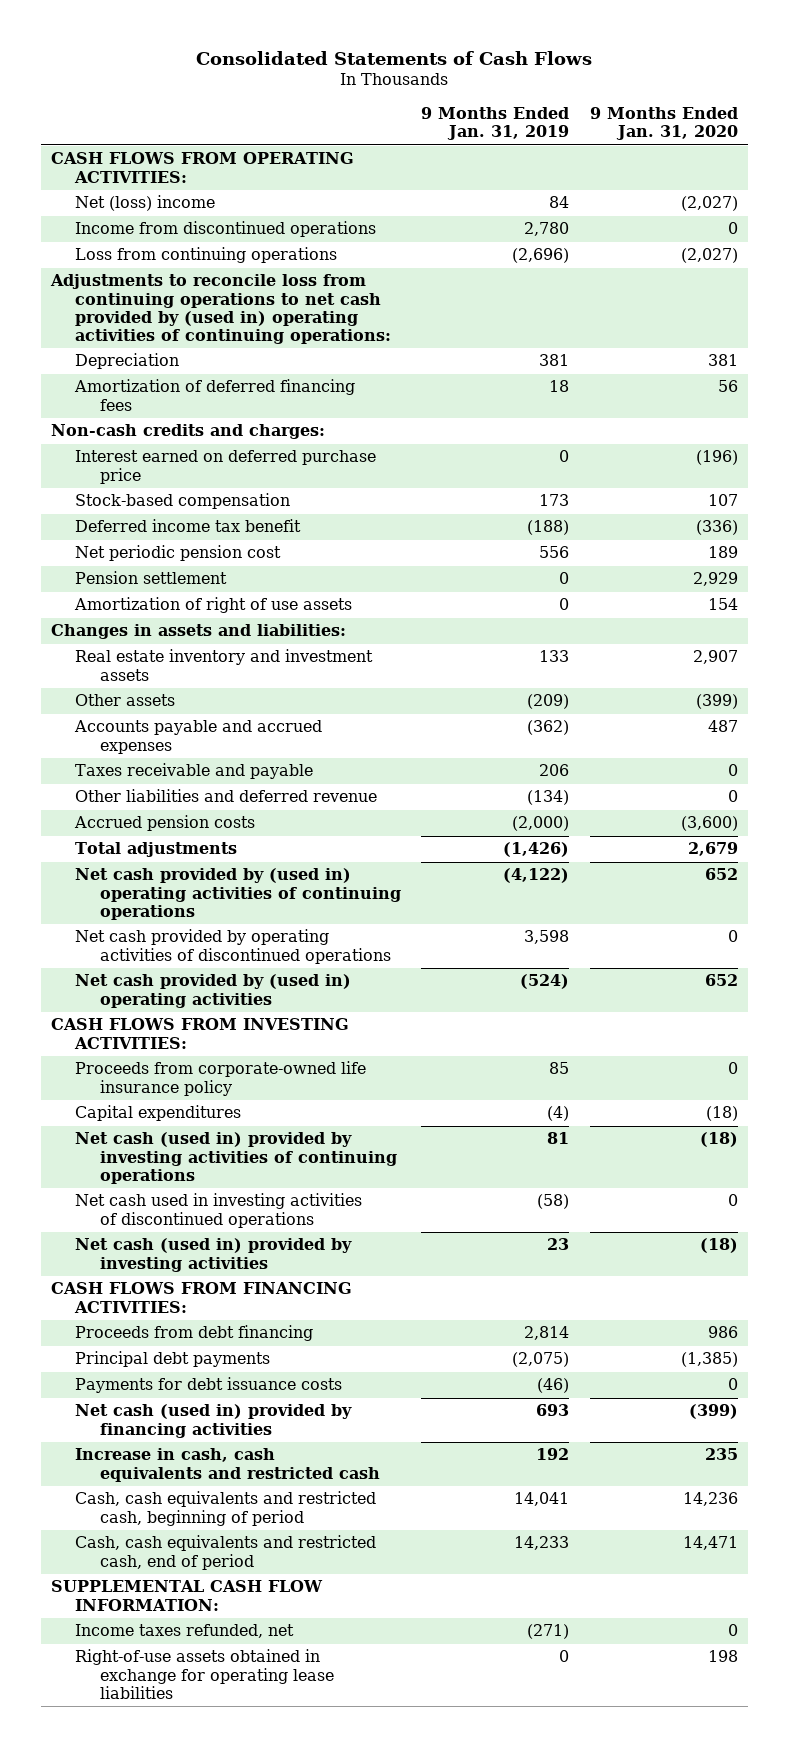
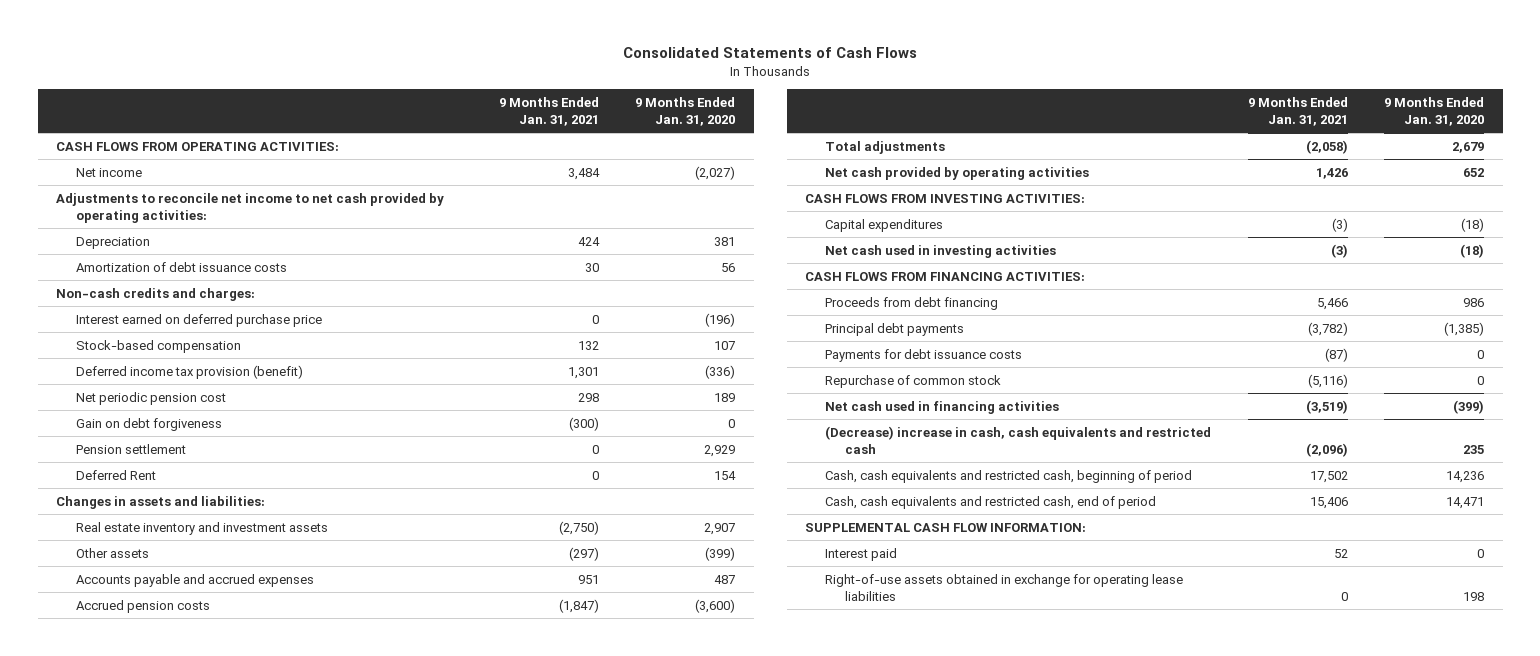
[421,107,570,141] 9 Months Ended Jan. 31, 2019 -> none
none -> [498,96,599,126] 9 Months Ended Jan. 31, 2021
[75,221,377,238] Income from discontinued operations -> none
[75,247,338,264] Loss from continuing operations -> none
[75,195,216,212] Net (loss) income -> [76,167,143,177] Net income
[49,274,392,344] Adjustments to reconcile loss from continuing operations to net cash provided by (used in) operating activities of continuing operations: -> [55,192,444,223] Adjustments to reconcile net income to net cash provided by operating activities:
[74,379,356,411] Amortization of deferred financing fees -> [76,261,288,272] Amortization of debt issuance costs
[75,519,302,533] Deferred income tax benefit -> [76,364,304,379] Deferred income tax provision (benefit)
none -> [76,417,223,431] Gain on debt forgiveness
[74,597,353,614] Amortization of right of use assets -> [76,469,157,480] Deferred Rent
[75,763,314,780] Taxes receivable and payable -> none
[75,789,378,803] Other liabilities and deferred revenue -> none
[75,868,401,920] Net cash provided by (used in) operating activities of continuing operations -> none
[75,929,391,964] Net cash provided by operating activities of discontinued operations -> none
[75,974,352,1008] Net cash provided by (used in) operating activities -> [824,166,1089,180] Net cash provided by operating activities
[75,1061,367,1096] Proceeds from corporate-owned life insurance policy -> none
[75,1132,397,1184] Net cash (used in) provided by investing activities of continuing operations -> none
[75,1193,363,1228] Net cash used in investing activities of discontinued operations -> none
[75,1238,353,1272] Net cash (used in) provided by investing activities -> [824,244,1056,258] Net cash used in investing activities
none -> [824,374,1001,388] Repurchase of common stock
[75,1404,353,1438] Net cash (used in) provided by financing activities -> [824,400,1059,414] Net cash used in financing activities
[75,1448,380,1482] Increase in cash, cash equivalents and restricted cash -> [824,425,1211,454] (Decrease) increase in cash, cash equivalents and restricted cash
[75,1624,295,1639] Income taxes refunded, net -> none
none -> [824,547,897,561] Interest paid

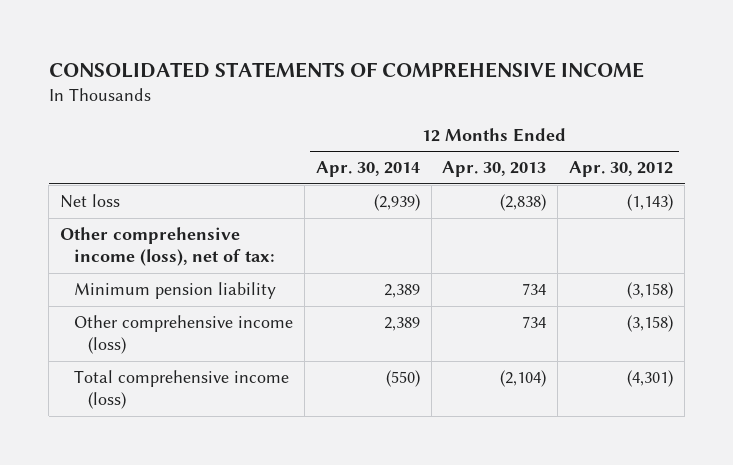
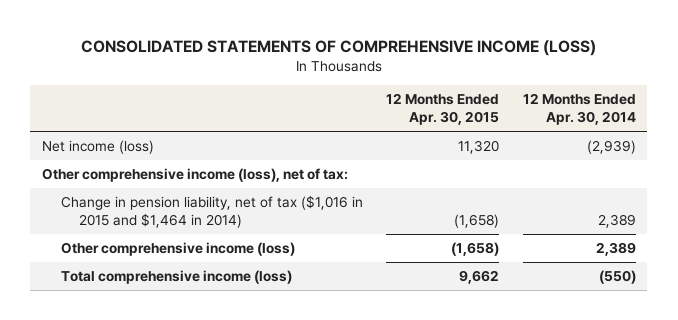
[48,61,644,78] CONSOLIDATED STATEMENTS OF COMPREHENSIVE INCOME -> [80,39,596,56] CONSOLIDATED STATEMENTS OF COMPREHENSIVE INCOME (LOSS)
[442,161,547,178] Apr. 30, 2013 -> none
[569,161,674,178] Apr. 30, 2012 -> none
none -> [386,92,500,125] 12 Months Ended Apr. 30, 2015
[60,194,121,209] Net loss -> [42,140,155,155] Net income (loss)
[73,282,276,300] Minimum pension liability -> [60,195,363,229] Change in pension liability, net of tax ($1,016 in 2015 and $1,464 in 2014)

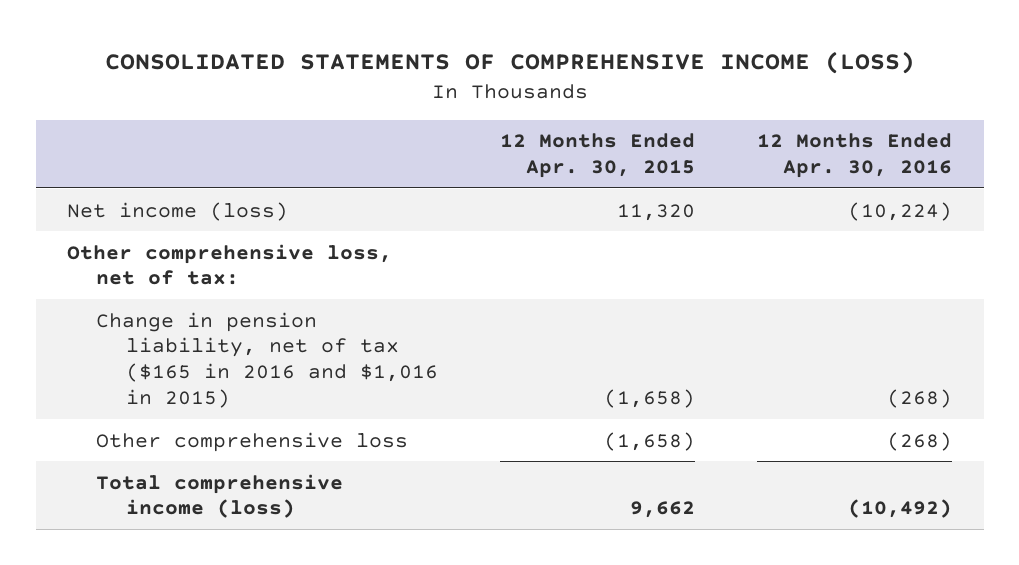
[522,92,636,125] 12 Months Ended Apr. 30, 2014 -> none
none -> [757,133,953,179] 12 Months Ended Apr. 30, 2016
[42,168,349,183] Other comprehensive income (loss), net of tax: -> [66,243,392,286] Other comprehensive loss, net of tax:
[60,195,363,229] Change in pension liability, net of tax ($1,016 in 2015 and $1,464 in 2014) -> [96,311,438,408] Change in pension liability, net of tax ($165 in 2016 and $1,016 in 2015)
[60,242,295,257] Other comprehensive income (loss) -> [96,431,409,452] Other comprehensive loss

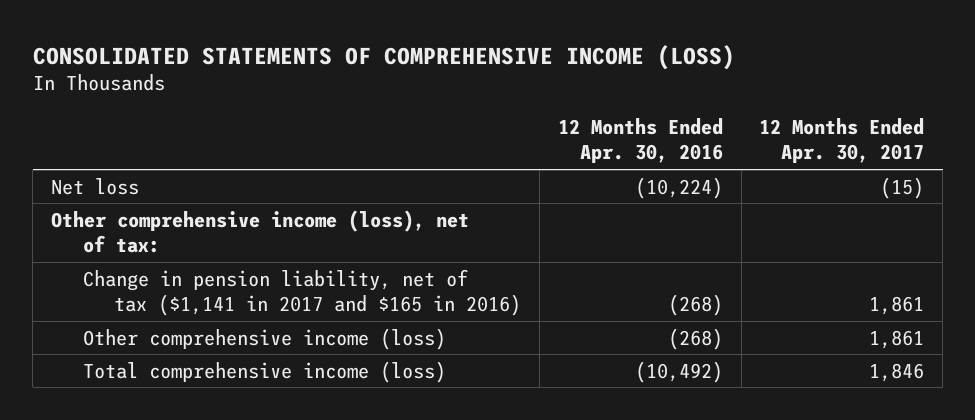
[500,133,696,179] 12 Months Ended Apr. 30, 2015 -> none
none -> [759,117,925,164] 12 Months Ended Apr. 30, 2017
[66,201,288,221] Net income (loss) -> [51,177,140,195] Net loss
[66,243,392,286] Other comprehensive loss, net of tax: -> [51,209,470,254] Other comprehensive income (loss), net of tax:
[96,311,438,408] Change in pension liability, net of tax ($165 in 2016 and $1,016 in 2015) -> [82,268,522,317] Change in pension liability, net of tax ($1,141 in 2017 and $165 in 2016)
[96,431,409,452] Other comprehensive loss -> [82,327,446,350] Other comprehensive income (loss)

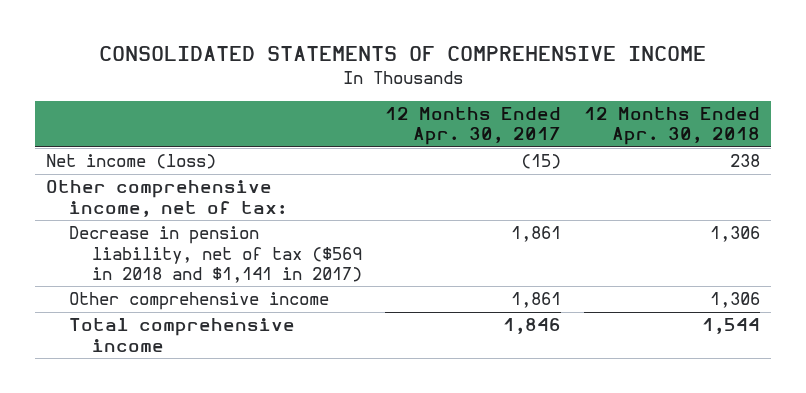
[32,44,735,70] CONSOLIDATED STATEMENTS OF COMPREHENSIVE INCOME (LOSS) -> [98,45,706,61] CONSOLIDATED STATEMENTS OF COMPREHENSIVE INCOME
[557,117,723,164] 12 Months Ended Apr. 30, 2016 -> none
none -> [583,107,760,146] 12 Months Ended Apr. 30, 2018
[51,177,140,195] Net loss -> [46,154,217,170] Net income (loss)
[51,209,470,254] Other comprehensive income (loss), net of tax: -> [46,180,287,217] Other comprehensive income, net of tax:
[82,268,522,317] Change in pension liability, net of tax ($1,141 in 2017 and $165 in 2016) -> [68,226,362,283] Decrease in pension liability, net of tax ($569 in 2018 and $1,141 in 2017)
[82,327,446,350] Other comprehensive income (loss) -> [68,292,329,311] Other comprehensive income
[82,360,446,383] Total comprehensive income (loss) -> [68,318,295,352] Total comprehensive income

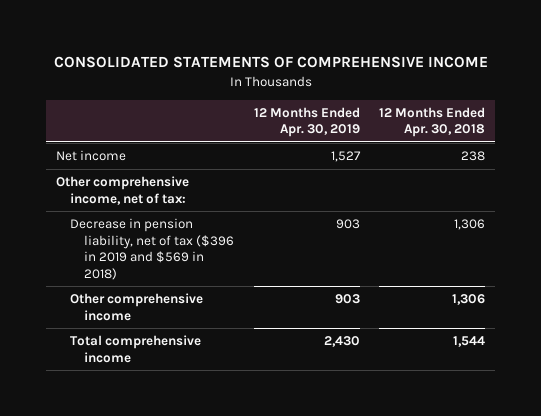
[384,107,561,146] 12 Months Ended Apr. 30, 2017 -> none
none -> [253,106,360,138] 12 Months Ended Apr. 30, 2019
[46,154,217,170] Net income (loss) -> [56,150,127,162] Net income
[68,226,362,283] Decrease in pension liability, net of tax ($569 in 2018 and $1,141 in 2017) -> [70,218,235,280] Decrease in pension liability, net of tax ($396 in 2019 and $569 in 2018)

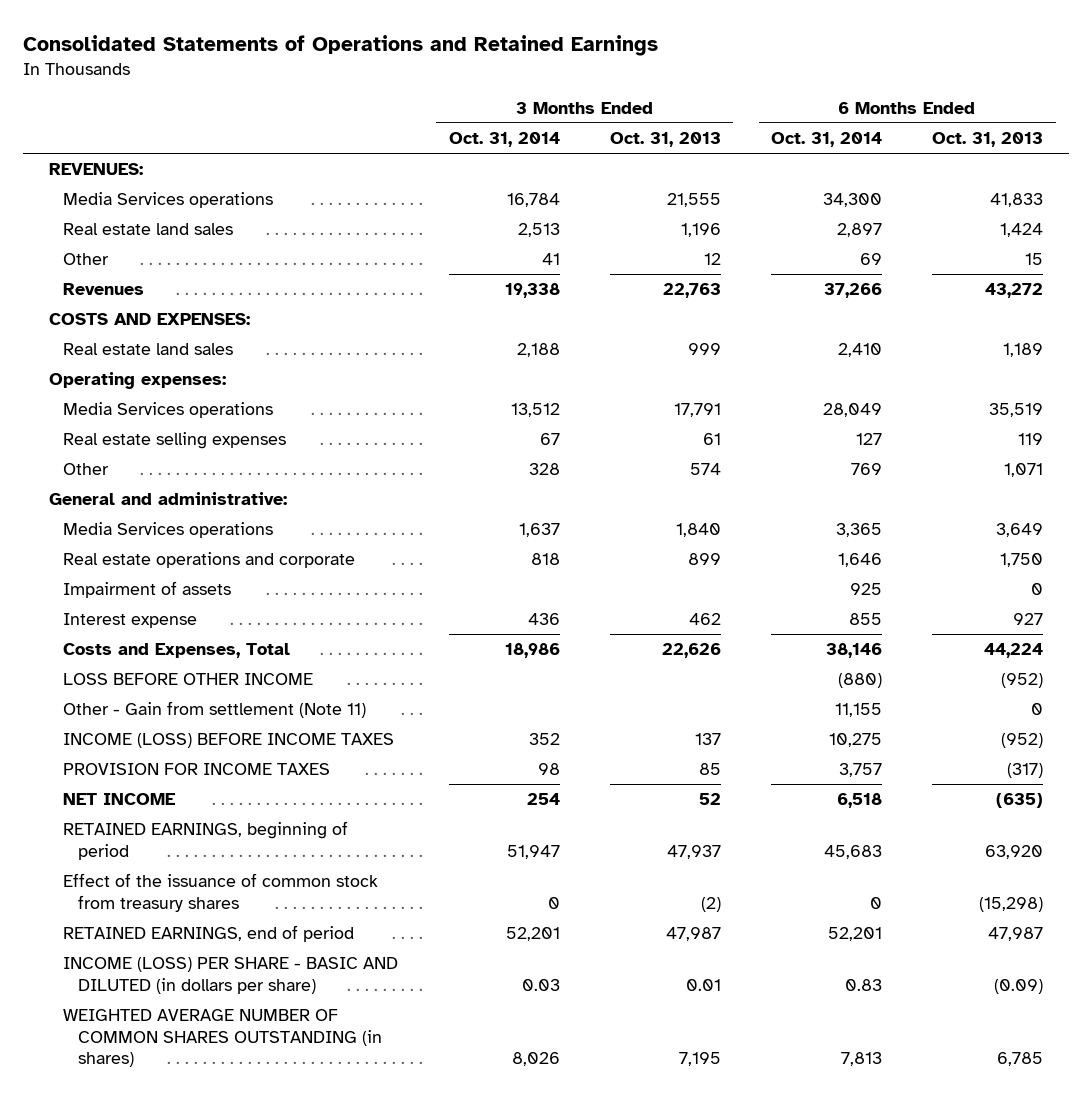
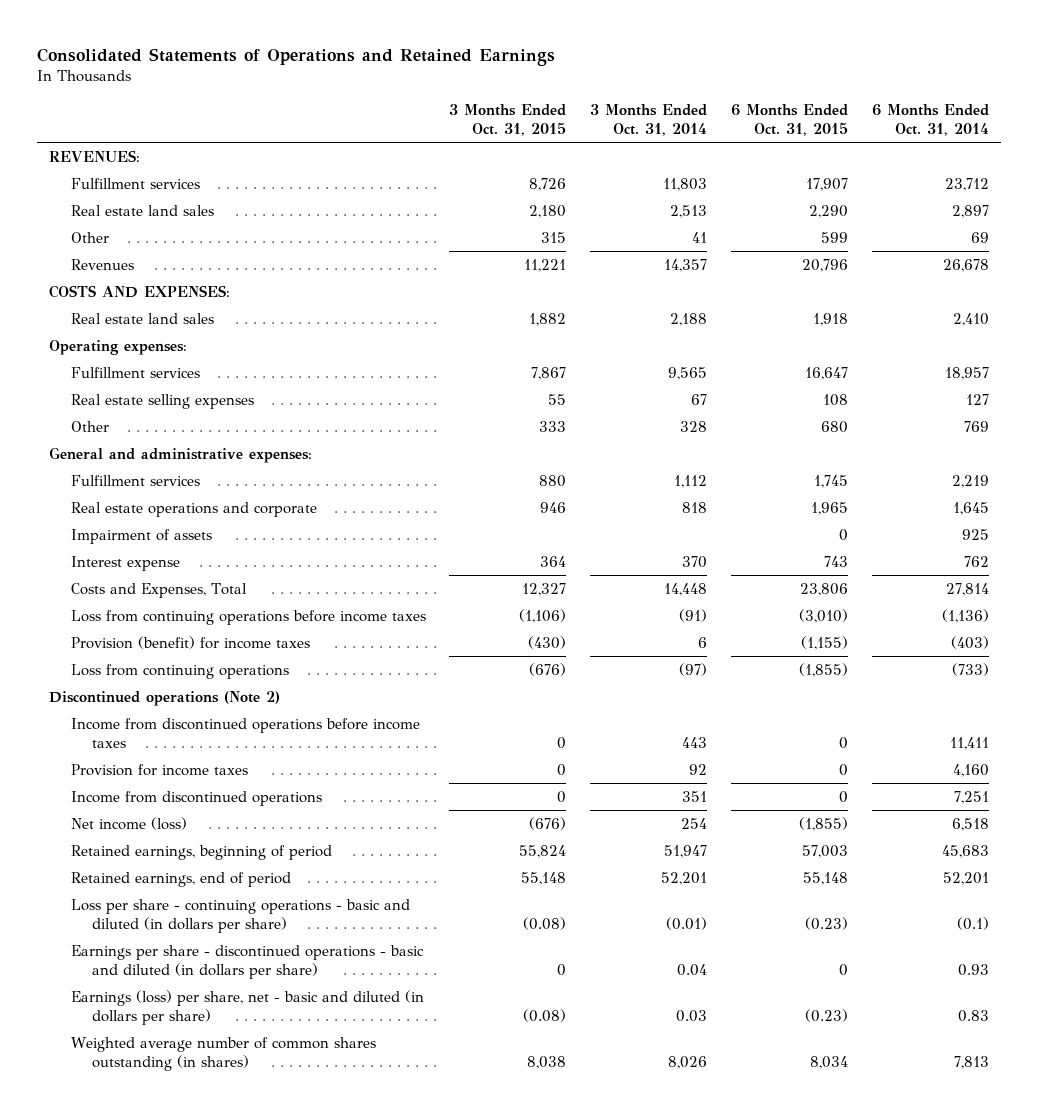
[609,132,721,148] Oct. 31, 2013 -> none
[932,132,1044,148] Oct. 31, 2013 -> none
none -> [449,103,567,137] 3 Months Ended Oct. 31, 2015
none -> [730,103,848,137] 6 Months Ended Oct. 31, 2015
[63,192,274,209] Media Services operations -> none
none -> [70,177,200,189] Fulfillment services
[504,283,560,299] 19,338 -> [664,258,708,272] 14,357
[824,283,883,299] 37,266 -> [942,258,989,272] 26,678
[63,402,274,419] Media Services operations -> none
none -> [70,366,200,378] Fulfillment services
[63,522,274,539] Media Services operations -> none
[48,492,287,506] General and administrative: -> [49,446,313,463] General and administrative expenses:
none -> [70,474,200,486] Fulfillment services
[838,553,883,568] 1,646 -> [952,501,989,515] 1,645
[63,673,314,686] LOSS BEFORE OTHER INCOME -> none
[63,701,367,719] Other - Gain from settlement (Note 11) -> none
[63,873,379,912] Effect of the issuance of common stock from treasury shares -> none
[527,613,560,626] 436 -> [682,555,708,568] 370
[849,613,883,626] 855 -> [963,555,989,567] 762
[504,643,560,659] 18,986 -> [664,582,708,596] 14,448
[826,643,883,659] 38,146 -> [945,582,989,596] 27,814
[63,733,395,749] INCOME (LOSS) BEFORE INCOME TAXES -> [70,609,426,625] Loss from continuing operations before income taxes
[528,733,560,746] 352 -> [679,608,708,622] (91)
[829,733,883,748] 10,275 -> [941,608,989,623] (1,136)
[63,763,331,776] PROVISION FOR INCOME TAXES -> [70,635,310,649] Provision (benefit) for income taxes
[537,763,560,776] 98 -> [698,636,708,648] 6
[839,763,883,778] 3,757 -> [950,635,989,649] (403)
none -> [70,663,289,679] Loss from continuing operations
none -> [49,690,281,706] Discontinued operations (Note 2)
none -> [70,717,420,749] Income from discontinued operations before income taxes
none -> [70,763,248,776] Provision for income taxes
none -> [70,790,322,806] Income from discontinued operations
[63,793,177,806] NET INCOME -> [70,816,187,830] Net income (loss)
[63,821,349,860] RETAINED EARNINGS, beginning of period -> [70,844,332,860] Retained earnings, beginning of period
[63,925,355,943] RETAINED EARNINGS, end of period -> [70,871,291,887] Retained earnings, end of period
none -> [70,898,410,934] Loss per share - continuing operations - basic and diluted (in dollars per share)
none -> [70,944,424,980] Earnings per share - discontinued operations - basic and diluted (in dollars per share)
[63,957,399,994] INCOME (LOSS) PER SHARE - BASIC AND DILUTED (in dollars per share) -> [70,989,424,1026] Earnings (loss) per share, net - basic and diluted (in dollars per share)
[63,1009,383,1068] WEIGHTED AVERAGE NUMBER OF COMMON SHARES OUTSTANDING (in shares) -> [70,1036,376,1072] Weighted average number of common shares outstanding (in shares)

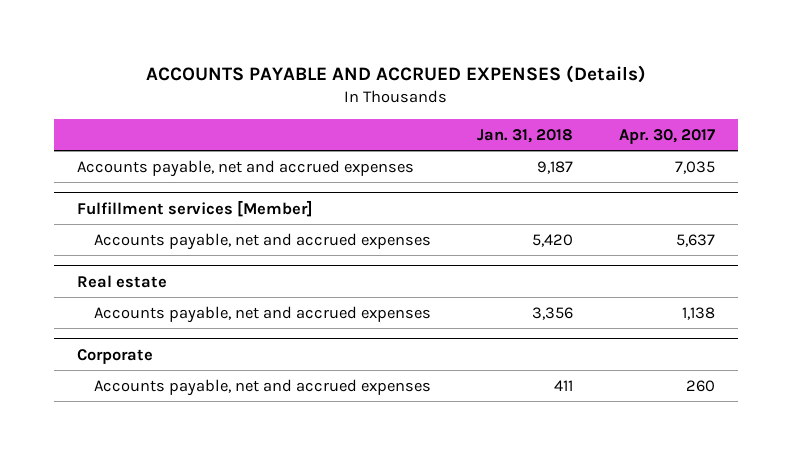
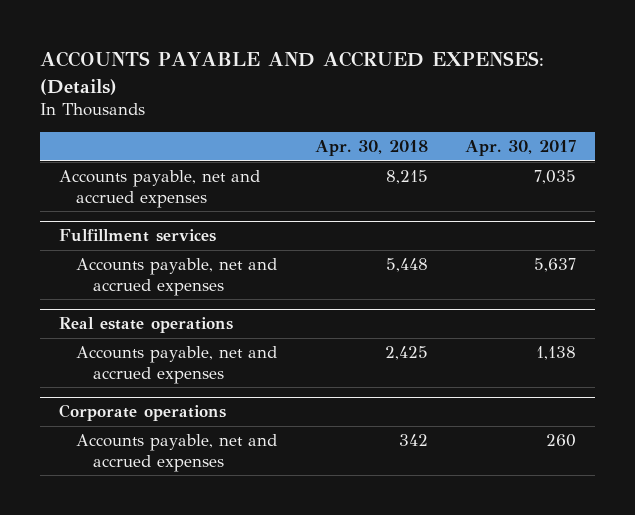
[146,64,647,83] ACCOUNTS PAYABLE AND ACCRUED EXPENSES (Details) -> [40,51,545,95] ACCOUNTS PAYABLE AND ACCRUED EXPENSES: (Details)
[477,128,574,143] Jan. 31, 2018 -> none
none -> [314,140,428,157] Apr. 30, 2018
[76,199,313,217] Fulfillment services [Member] -> [59,229,217,243] Fulfillment services
[76,274,167,288] Real estate -> [59,317,234,334] Real estate operations
[76,348,153,364] Corporate -> [59,404,227,422] Corporate operations

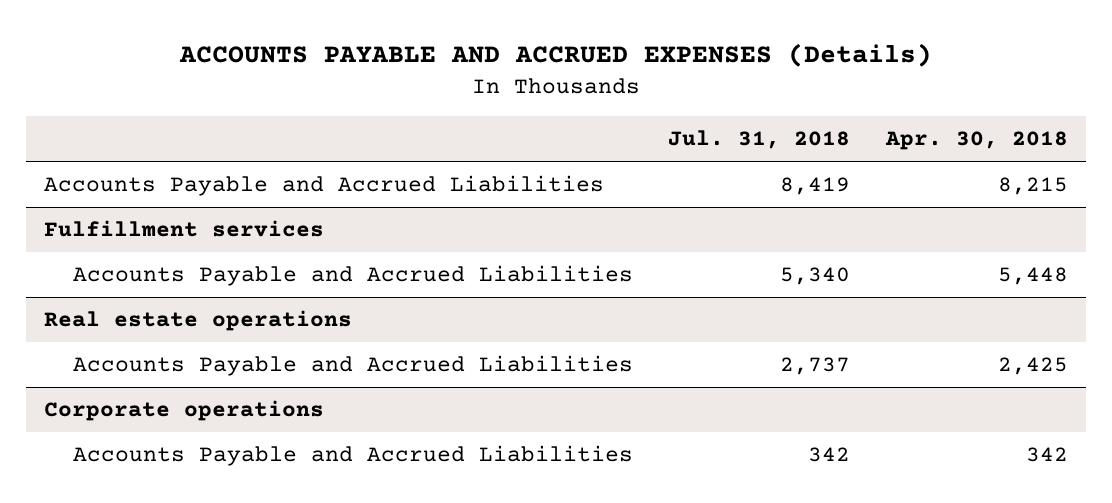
[40,51,545,95] ACCOUNTS PAYABLE AND ACCRUED EXPENSES: (Details) -> [179,43,933,68] ACCOUNTS PAYABLE AND ACCRUED EXPENSES (Details)
[465,140,577,157] Apr. 30, 2017 -> none
none -> [668,130,851,150] Jul. 31, 2018
[59,170,261,208] Accounts payable, net and accrued expenses -> [44,175,605,197] Accounts Payable and Accrued Liabilities
[76,258,278,296] Accounts payable, net and accrued expenses -> [72,265,633,287] Accounts Payable and Accrued Liabilities
[76,346,278,384] Accounts payable, net and accrued expenses -> [72,355,633,377] Accounts Payable and Accrued Liabilities
[76,434,278,472] Accounts payable, net and accrued expenses -> [72,445,633,467] Accounts Payable and Accrued Liabilities

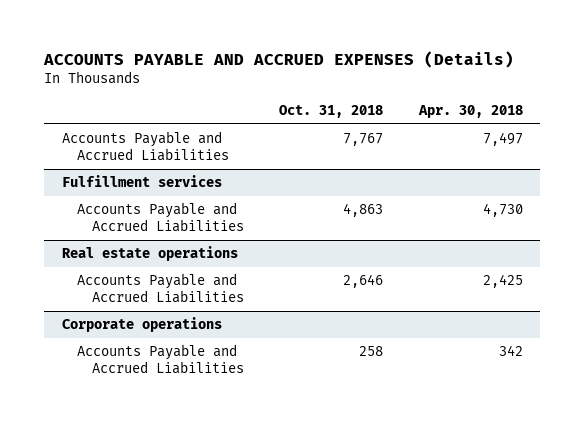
[668,130,851,150] Jul. 31, 2018 -> none
none -> [279,104,384,118] Oct. 31, 2018
[998,177,1069,196] 8,215 -> [482,132,523,147] 7,497
[998,267,1069,286] 5,448 -> [482,203,523,218] 4,730

